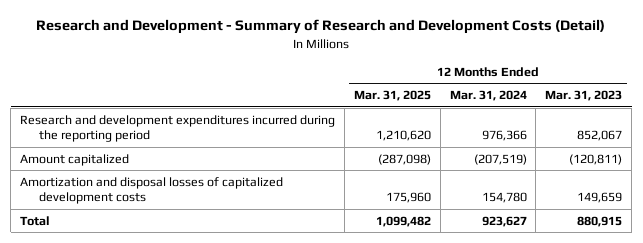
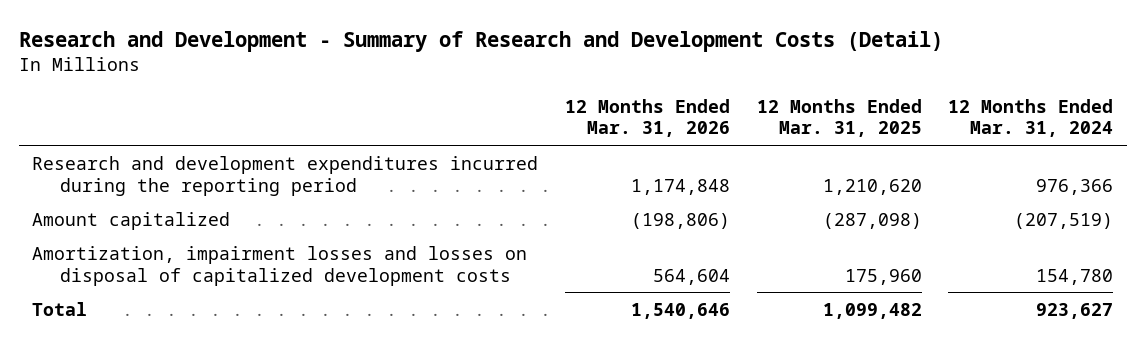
[545,90,623,102] Mar. 31, 2023 -> none
none -> [564,98,730,138] 12 Months Ended Mar. 31, 2026
[20,176,284,205] Amortization and disposal losses of capitalized development costs -> [31,245,527,286] Amortization, impairment losses and losses on disposal of capitalized development costs

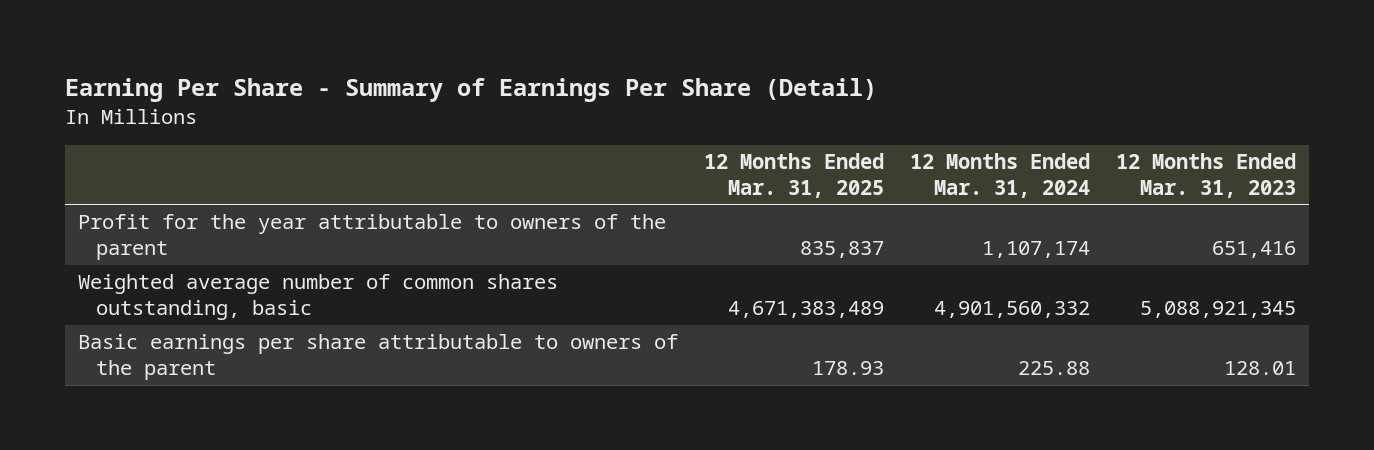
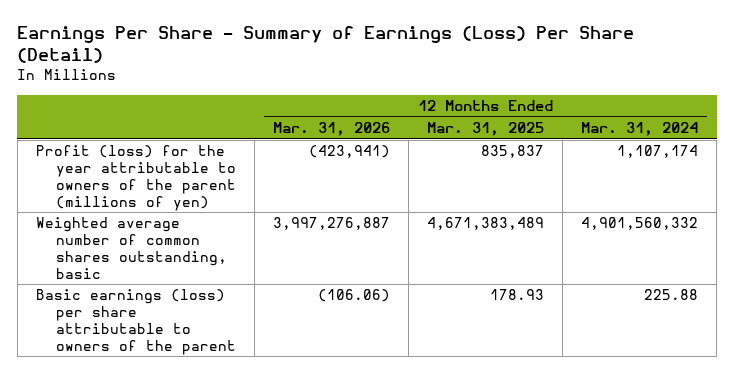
[64,78,877,103] Earning Per Share - Summary of Earnings Per Share (Detail) -> [17,26,635,64] Earnings Per Share - Summary of Earnings (Loss) Per Share (Detail)
[1116,152,1297,198] 12 Months Ended Mar. 31, 2023 -> none
none -> [272,122,390,137] Mar. 31, 2026
[77,214,666,261] Profit for the year attributable to owners of the parent -> [36,145,236,211] Profit (loss) for the year attributable to owners of the parent (millions of yen)
[77,334,678,381] Basic earnings per share attributable to owners of the parent -> [36,289,236,355] Basic earnings (loss) per share attributable to owners of the parent

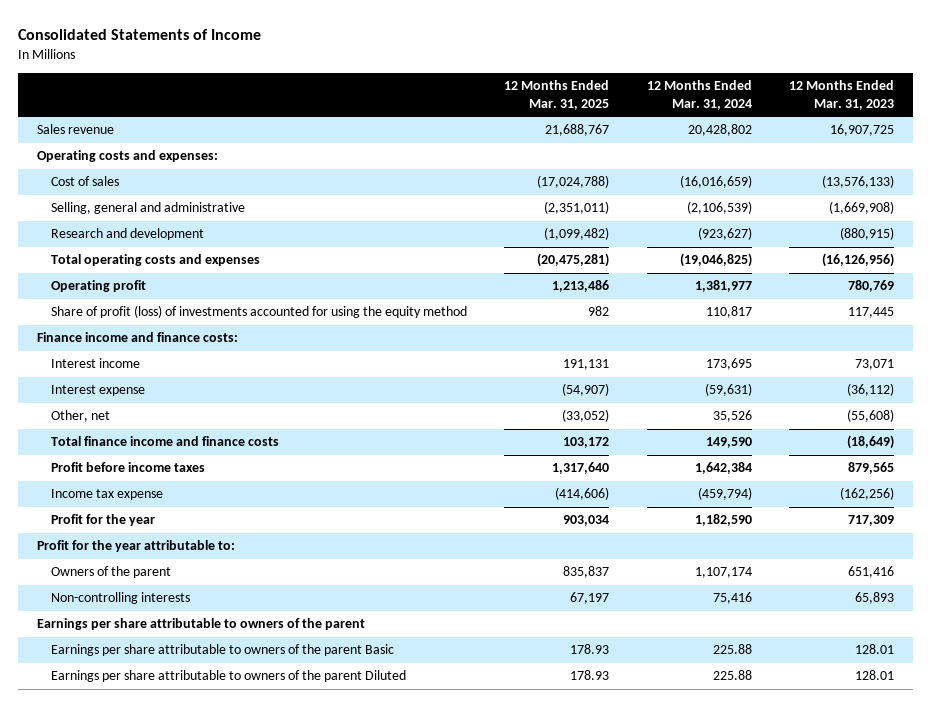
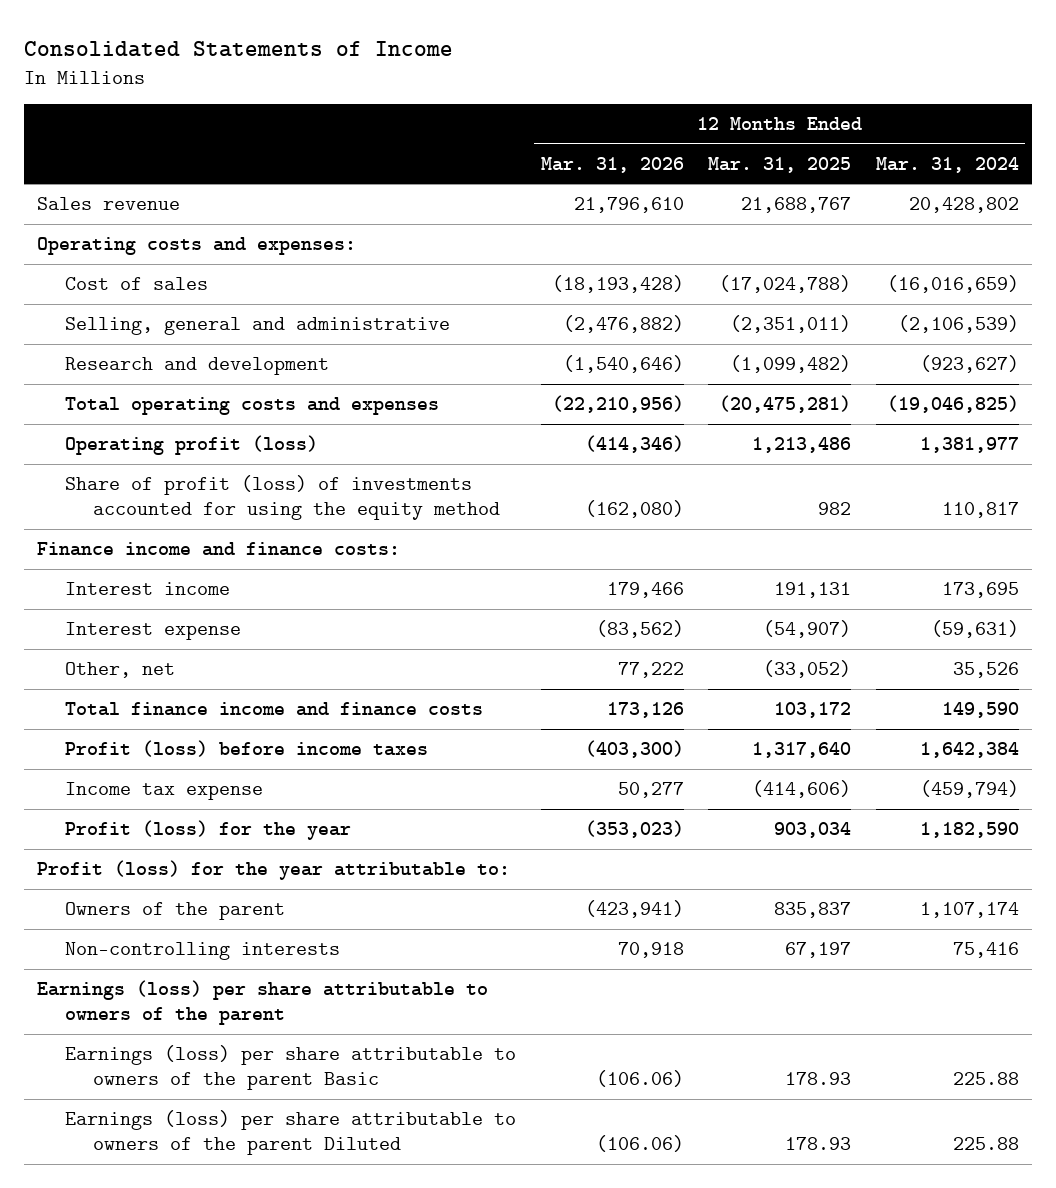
[789,79,895,110] 12 Months Ended Mar. 31, 2023 -> none
none -> [540,156,684,173] Mar. 31, 2026
[51,280,147,293] Operating profit -> [64,435,318,456] Operating profit (loss)
[51,462,206,473] Profit before income taxes -> [64,740,428,758] Profit (loss) before income taxes
[51,514,156,527] Profit for the year -> [64,820,351,841] Profit (loss) for the year
[36,540,235,553] Profit for the year attributable to: -> [36,860,510,881] Profit (loss) for the year attributable to:
[36,618,365,631] Earnings per share attributable to owners of the parent -> [36,980,488,1026] Earnings (loss) per share attributable to owners of the parent
[51,644,395,657] Earnings per share attributable to owners of the parent Basic -> [64,1045,516,1091] Earnings (loss) per share attributable to owners of the parent Basic
[51,670,407,683] Earnings per share attributable to owners of the parent Diluted -> [64,1110,516,1156] Earnings (loss) per share attributable to owners of the parent Diluted

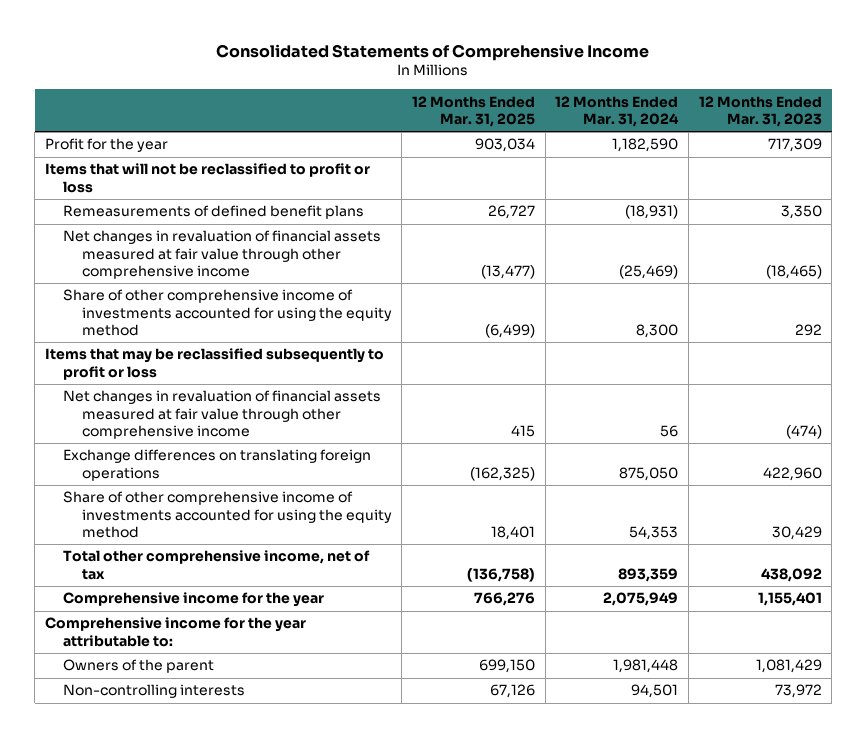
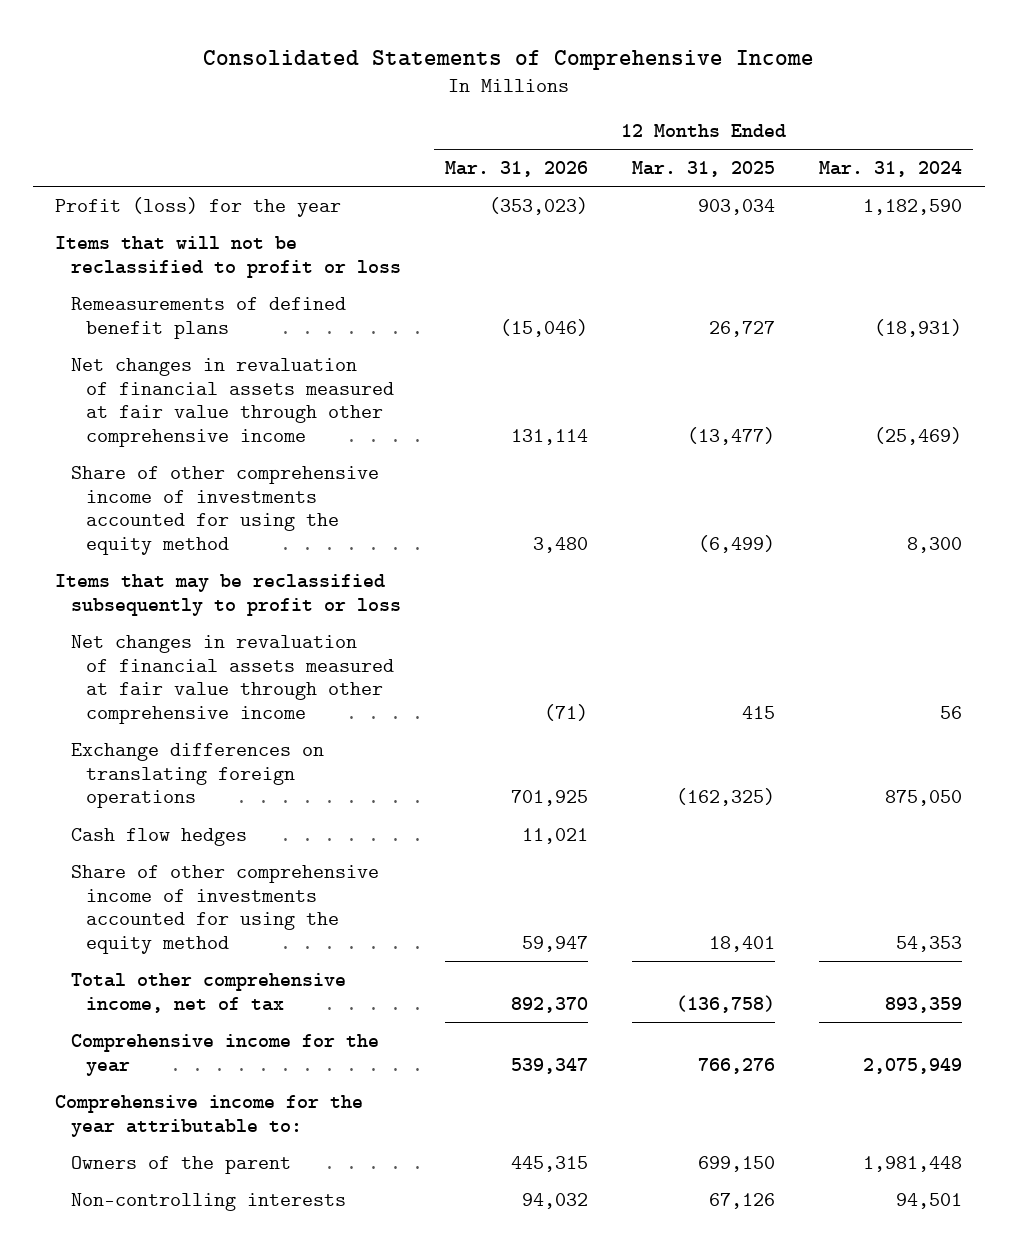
[698,95,822,127] 12 Months Ended Mar. 31, 2023 -> none
none -> [444,161,588,178] Mar. 31, 2026
[44,138,168,153] Profit for the year -> [55,196,342,217] Profit (loss) for the year
none -> [70,827,247,846] Cash flow hedges

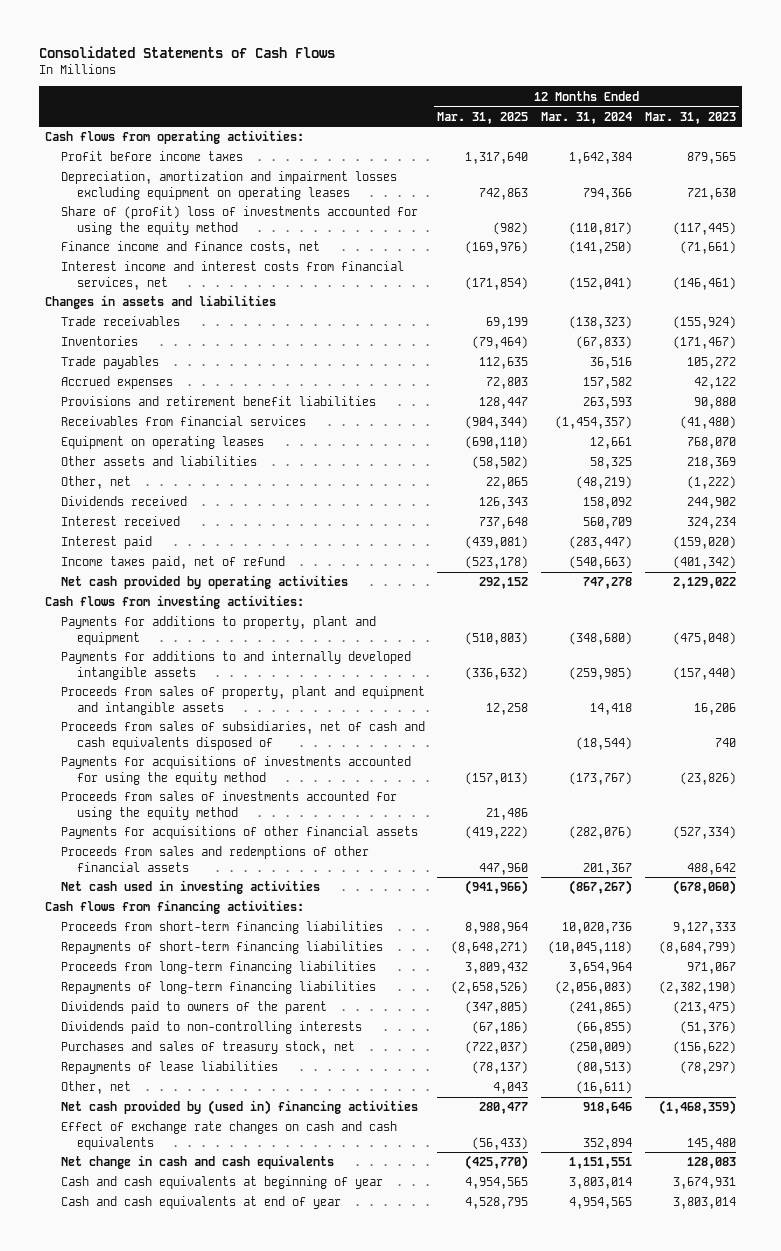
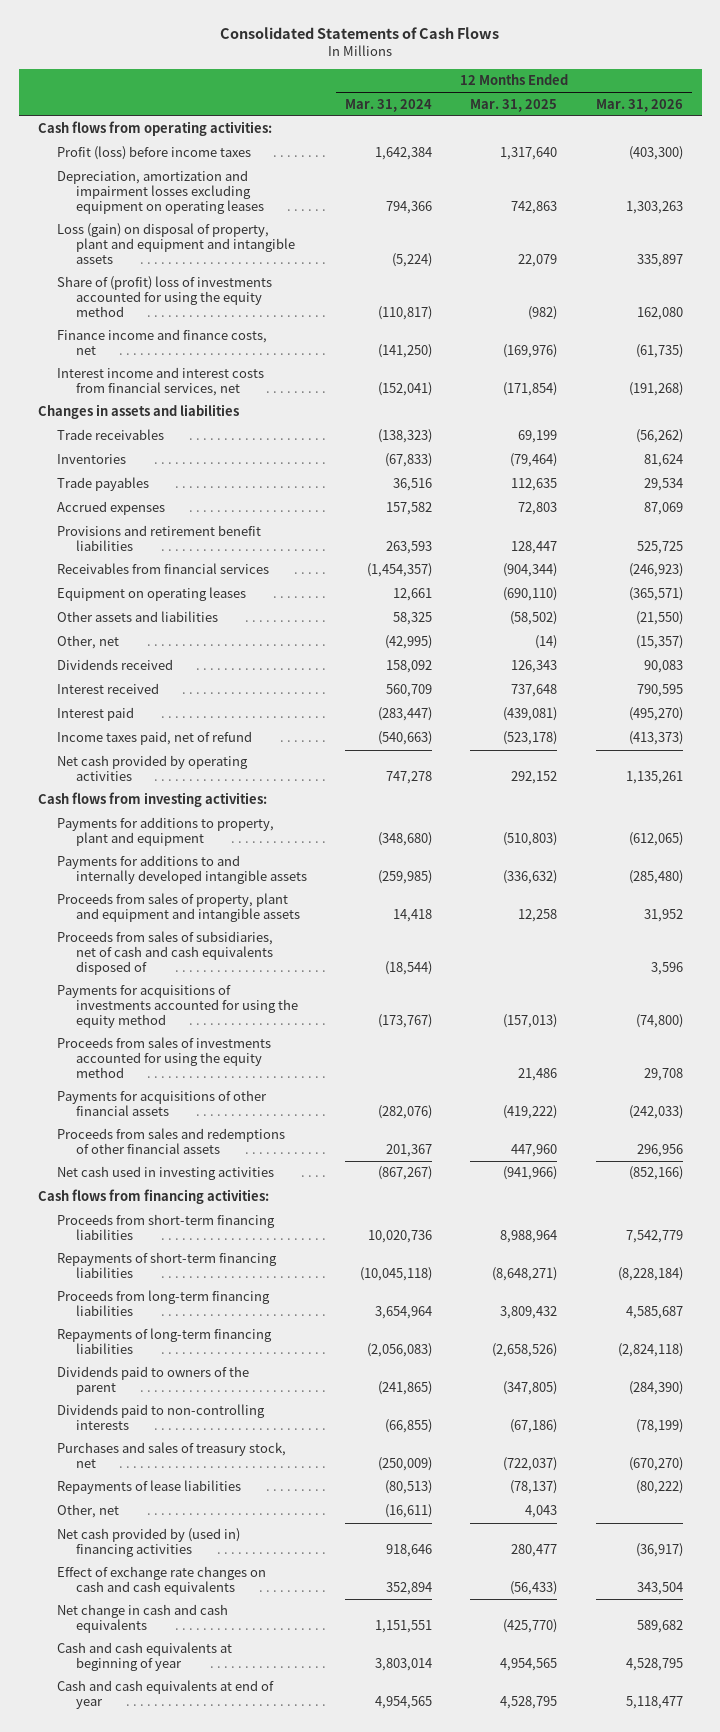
[644,111,736,124] Mar. 31, 2023 -> none
none -> [595,98,683,112] Mar. 31, 2026
[60,151,243,162] Profit before income taxes -> [57,146,252,161] Profit (loss) before income taxes
none -> [57,223,296,265] Loss (gain) on disposal of property, plant and equipment and intangible assets
[486,477,529,490] 22,065 -> [535,635,558,650] (14)
[576,476,633,490] (48,219) -> [385,635,433,650] (42,995)

